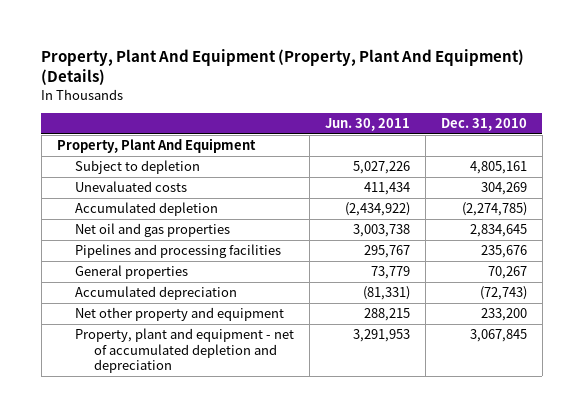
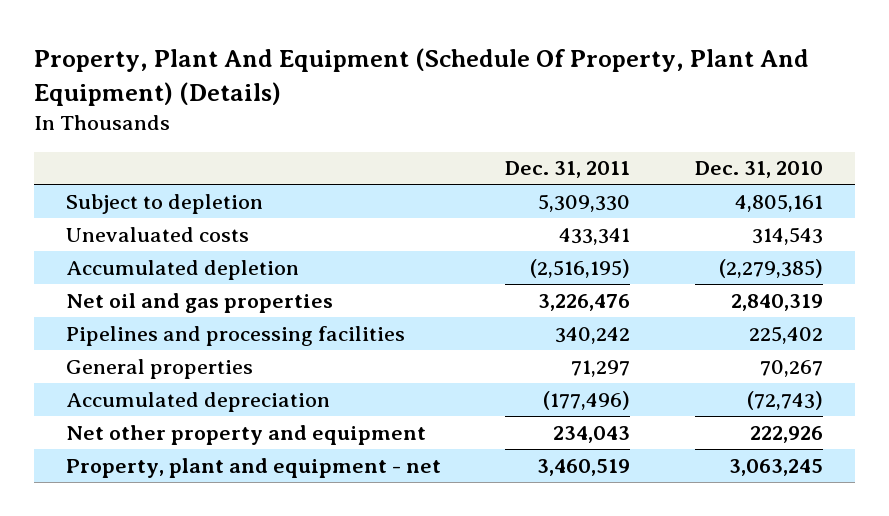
[41,48,525,86] Property, Plant And Equipment (Property, Plant And Equipment) (Details) -> [33,48,809,106] Property, Plant And Equipment (Schedule Of Property, Plant And Equipment) (Details)
[325,118,411,132] Jun. 30, 2011 -> none
none -> [505,161,631,179] Dec. 31, 2011
[56,138,256,154] Property, Plant And Equipment -> none
[481,182,528,196] 304,269 -> [751,226,823,245] 314,543
[462,202,528,217] (2,274,785) -> [718,258,823,278] (2,279,385)
[470,224,528,238] 2,834,645 -> [730,293,823,311] 2,840,319
[481,245,528,259] 235,676 -> [748,325,823,344] 225,402
[481,308,528,322] 233,200 -> [749,425,823,443] 222,926
[75,328,295,374] Property, plant and equipment - net of accumulated depletion and depreciation -> [65,457,441,478] Property, plant and equipment - net
[470,329,528,343] 3,067,845 -> [728,458,823,476] 3,063,245

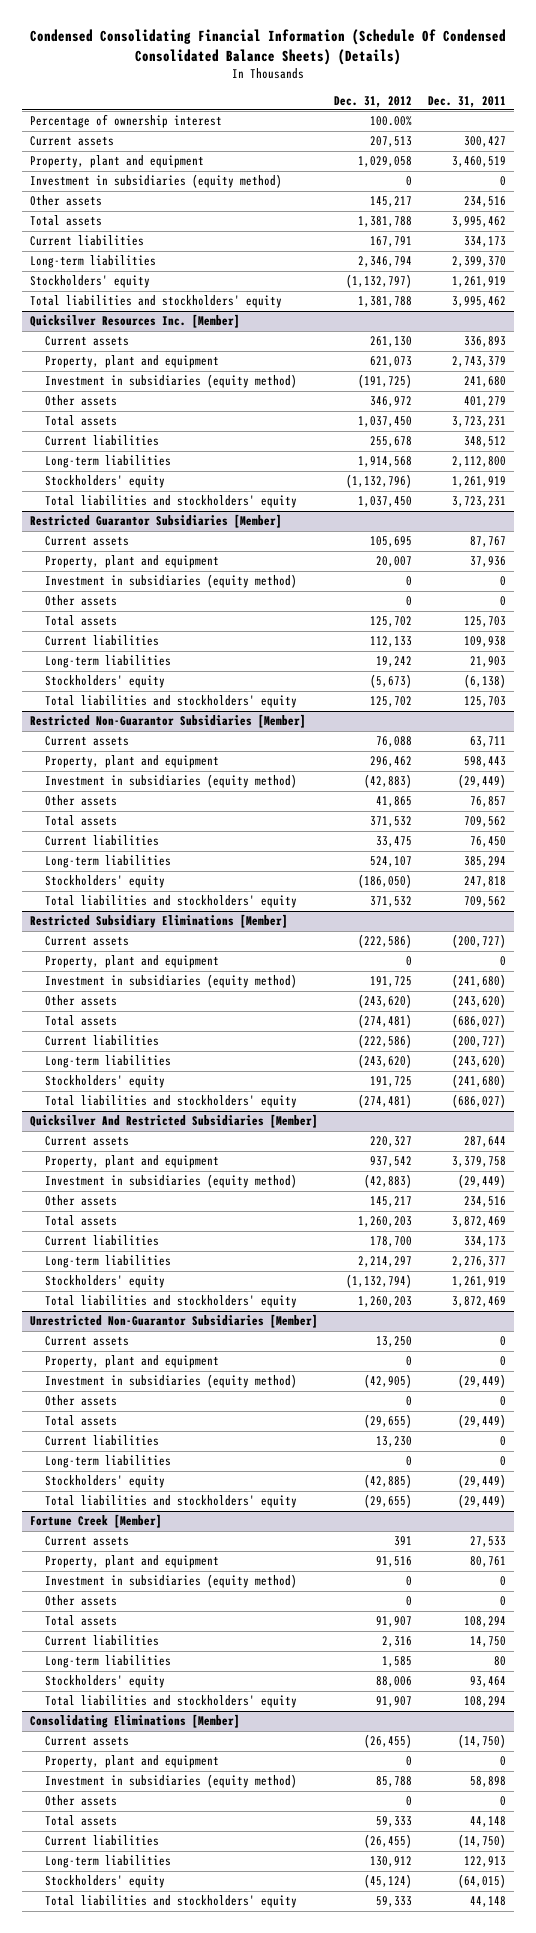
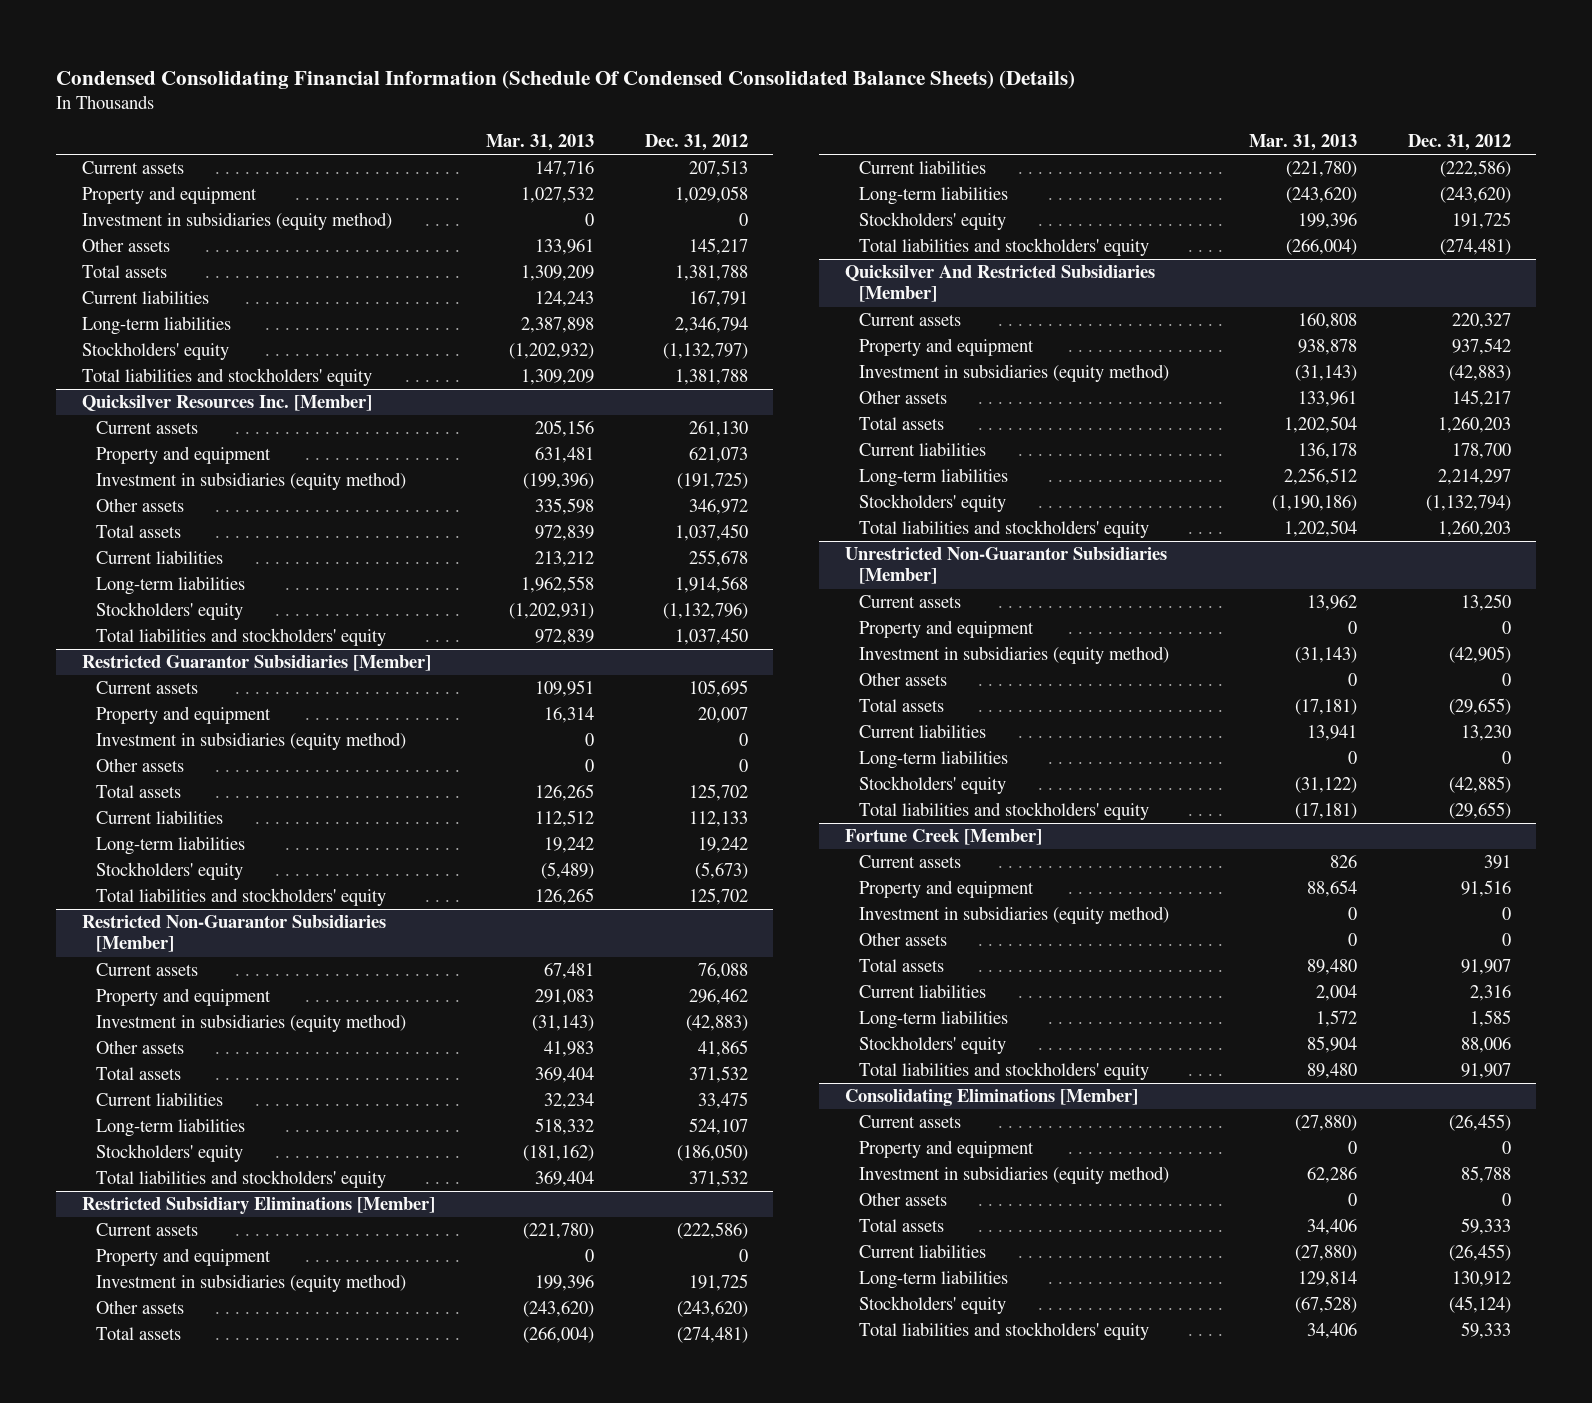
[427,95,506,108] Dec. 31, 2011 -> none
none -> [485,134,594,152] Mar. 31, 2013
[29,114,222,129] Percentage of ownership interest -> none
[29,155,204,169] Property, plant and equipment -> [81,186,257,205] Property and equipment
[44,355,219,369] Property, plant and equipment -> [95,446,271,465] Property and equipment
[44,555,219,569] Property, plant and equipment -> [95,706,271,725] Property and equipment
[44,755,219,769] Property, plant and equipment -> [95,988,271,1007] Property and equipment
[44,955,219,969] Property, plant and equipment -> [95,1248,271,1267] Property and equipment
[44,1155,219,1169] Property, plant and equipment -> [858,338,1034,357] Property and equipment
[44,1355,219,1369] Property, plant and equipment -> [858,620,1034,639] Property and equipment
[44,1555,219,1569] Property, plant and equipment -> [858,880,1034,899] Property and equipment
[44,1755,219,1769] Property, plant and equipment -> [858,1140,1034,1159] Property and equipment

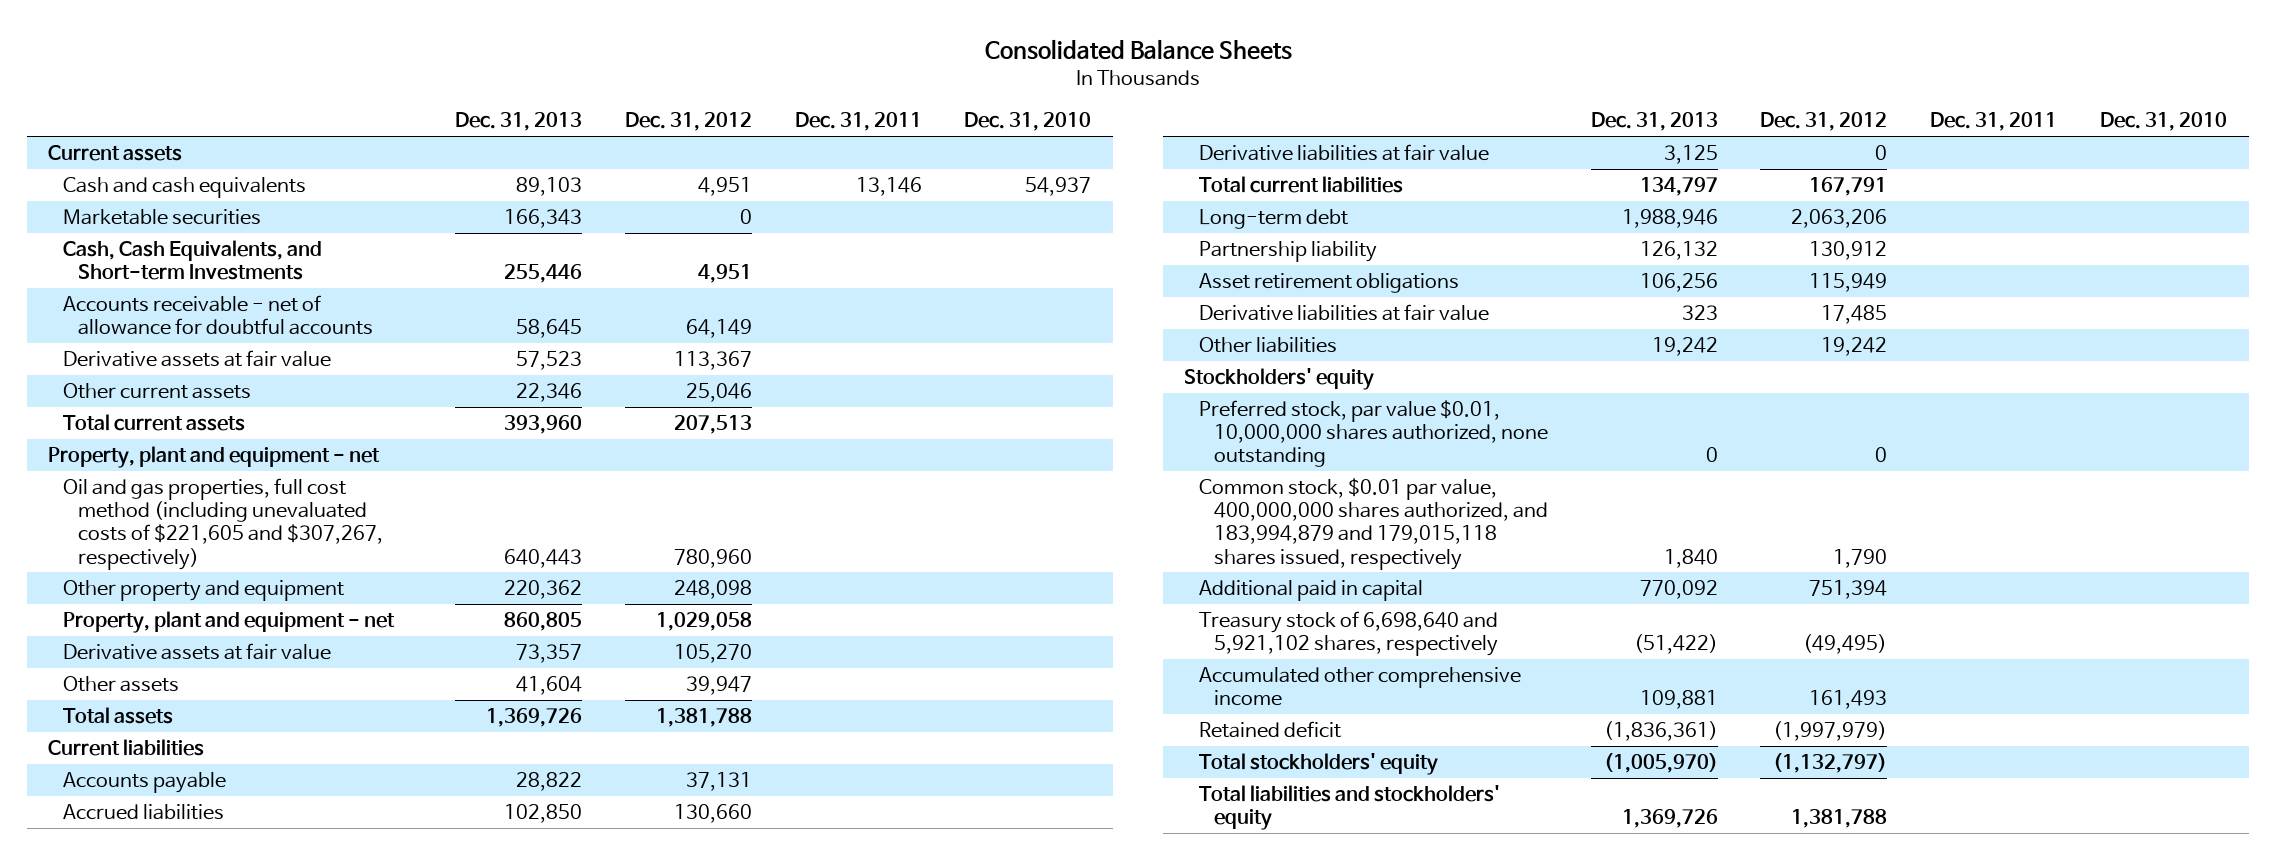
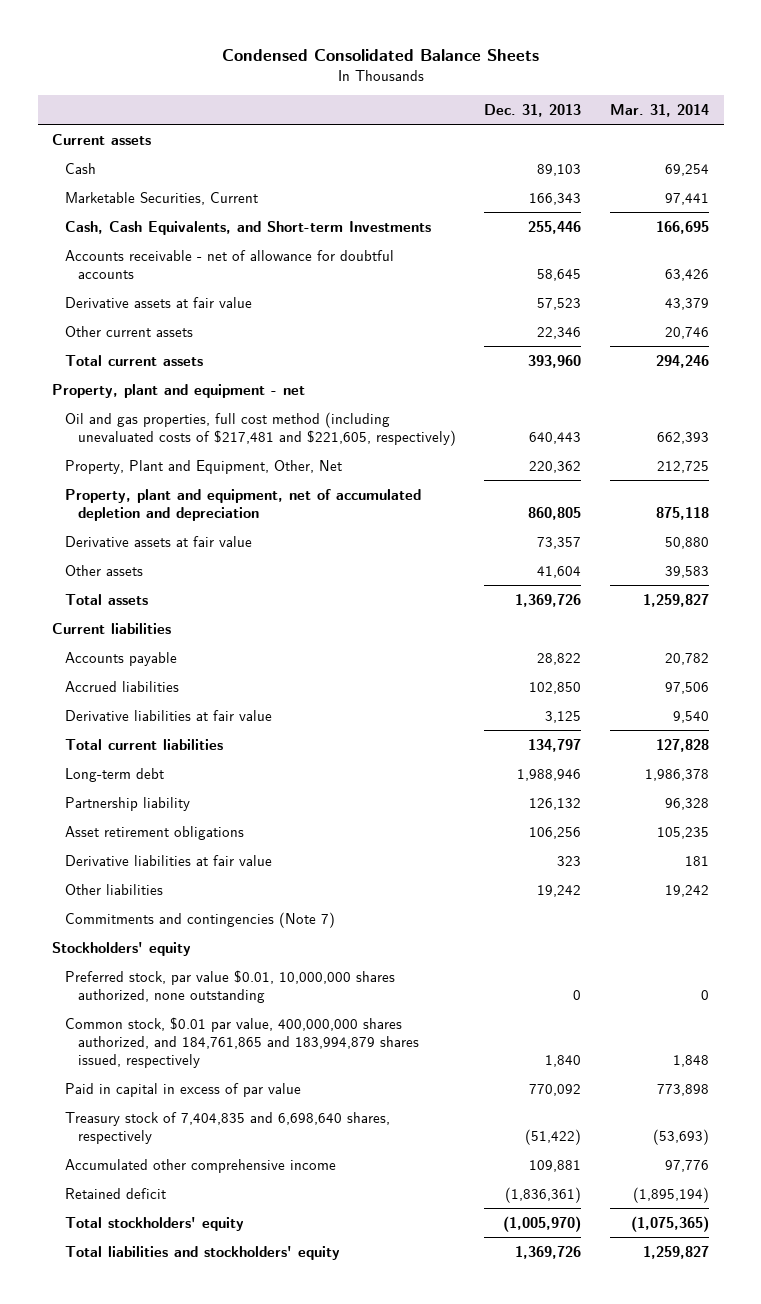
[984,38,1292,60] Consolidated Balance Sheets -> [221,48,539,61] Condensed Consolidated Balance Sheets
[624,112,752,132] Dec. 31, 2012 -> none
[794,112,922,132] Dec. 31, 2011 -> none
[964,112,1092,132] Dec. 31, 2010 -> none
none -> [610,103,710,117] Mar. 31, 2014
[63,177,307,199] Cash and cash equivalents -> [64,162,96,174] Cash
[63,209,262,226] Marketable securities -> [64,191,258,205] Marketable Securities, Current
[63,478,383,570] Oil and gas properties, full cost method (including unevaluated costs of $221,605 and $307,267, respectively) -> [64,411,456,446] Oil and gas properties, full cost method (including unevaluated costs of $217,481 and $221,605, respectively)
[63,580,345,602] Other property and equipment -> [64,459,342,474] Property, Plant and Equipment, Other, Net
[63,611,396,634] Property, plant and equipment - net -> [64,488,421,521] Property, plant and equipment, net of accumulated depletion and depreciation
none -> [64,911,335,928] Commitments and contingencies (Note 7)
[1198,478,1548,570] Common stock, $0.01 par value, 400,000,000 shares authorized, and 183,994,879 and 179,015,118 shares issued, respectively -> [64,1016,419,1068] Common stock, $0.01 par value, 400,000,000 shares authorized, and 184,761,865 and 183,994,879 shares issued, respectively
[1198,580,1423,602] Additional paid in capital -> [64,1082,301,1097] Paid in capital in excess of par value
[1198,611,1498,657] Treasury stock of 6,698,640 and 5,921,102 shares, respectively -> [64,1111,390,1144] Treasury stock of 7,404,835 and 6,698,640 shares, respectively

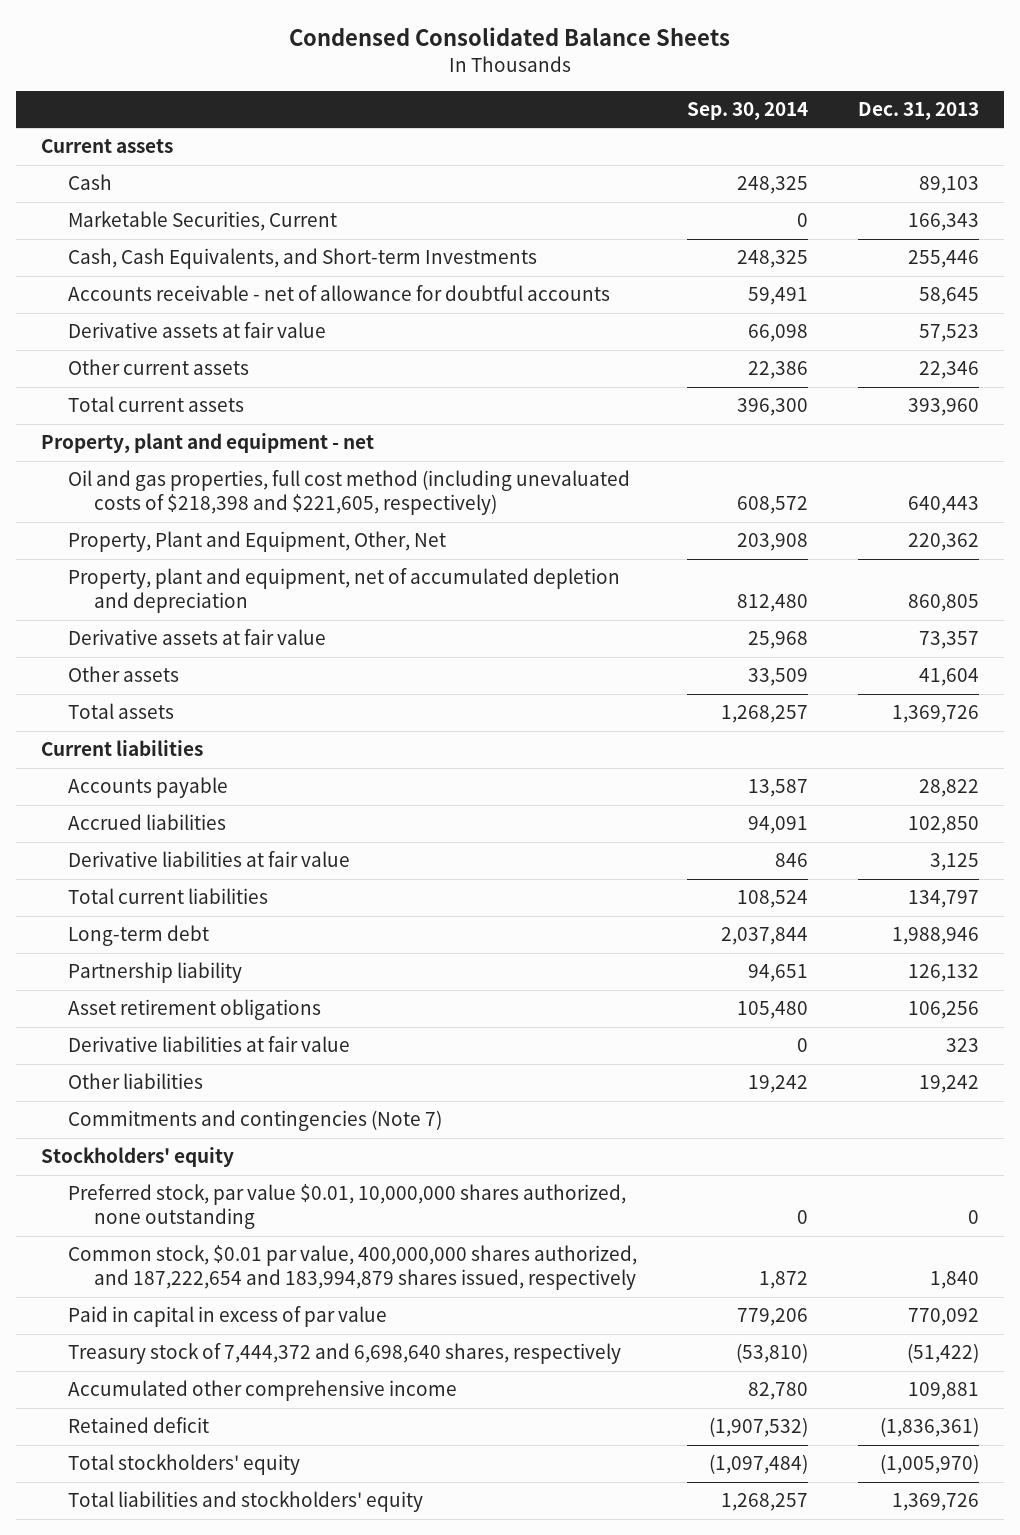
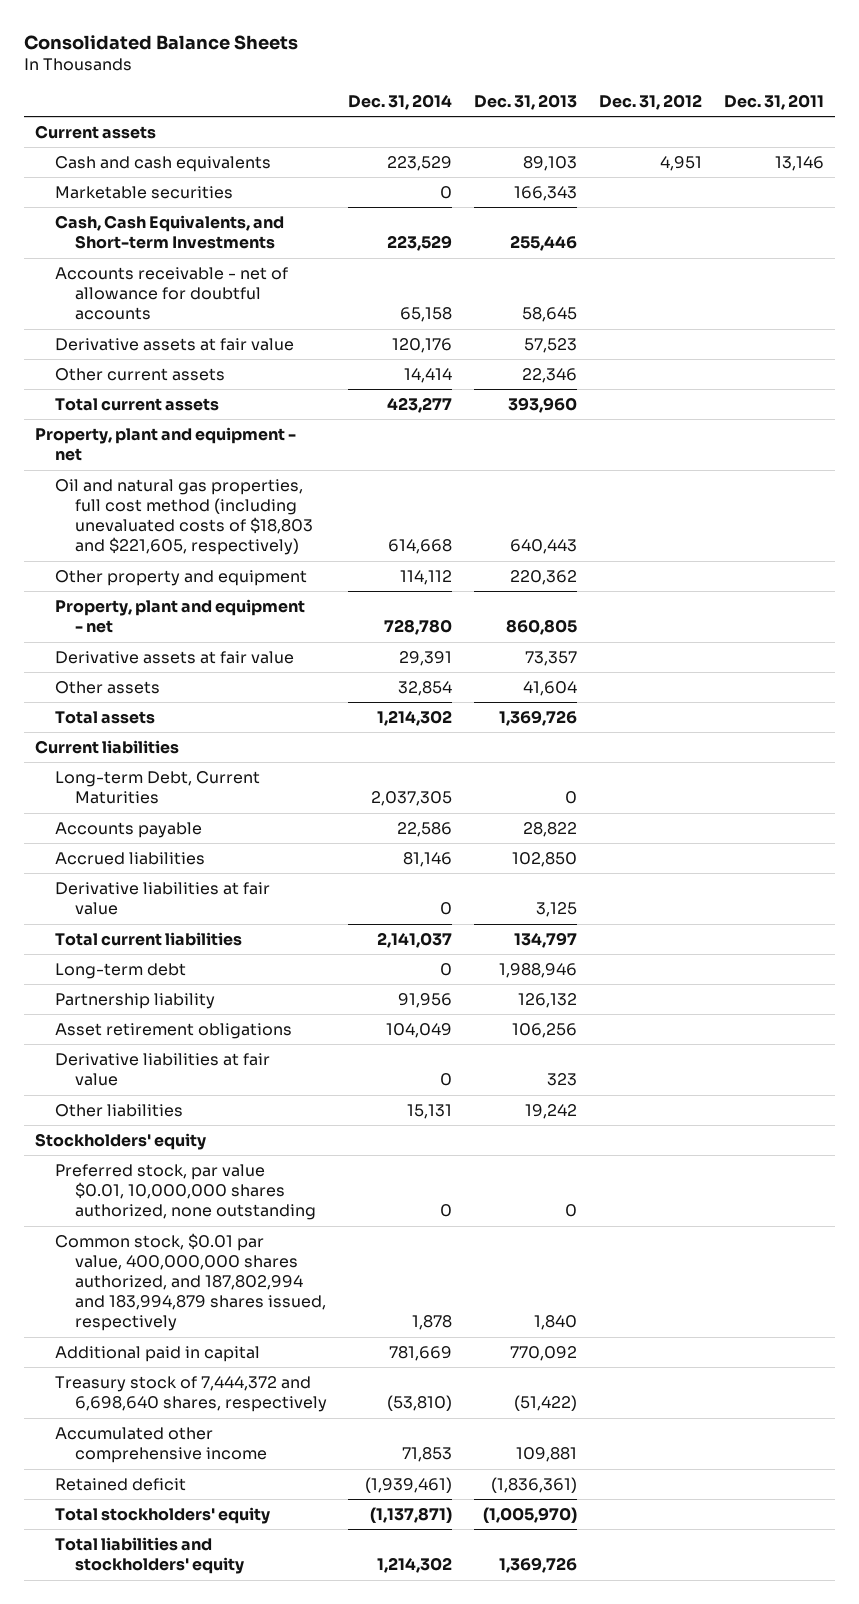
[288,26,730,46] Condensed Consolidated Balance Sheets -> [24,34,299,50] Consolidated Balance Sheets
[686,101,808,120] Sep. 30, 2014 -> none
none -> [348,93,453,110] Dec. 31, 2014
none -> [599,93,703,110] Dec. 31, 2012
none -> [724,93,825,110] Dec. 31, 2011
[67,174,112,191] Cash -> [54,155,271,172] Cash and cash equivalents
[67,211,337,232] Marketable Securities, Current -> [54,185,233,199] Marketable securities
[67,470,630,516] Oil and gas properties, full cost method (including unevaluated costs of $218,398 and $221,605, respectively) -> [54,478,313,556] Oil and natural gas properties, full cost method (including unevaluated costs of $18,803 and $221,605, respectively)
[67,531,446,553] Property, Plant and Equipment, Other, Net -> [54,569,307,586] Other property and equipment
[67,568,620,614] Property, plant and equipment, net of accumulated depletion and depreciation -> [54,598,305,634] Property, plant and equipment - net
none -> [54,770,260,805] Long-term Debt, Current Maturities
[67,1110,442,1132] Commitments and contingencies (Note 7) -> none
[67,1245,637,1291] Common stock, $0.01 par value, 400,000,000 shares authorized, and 187,222,654 and 183,994,879 shares issued, respectively -> [54,1232,326,1332] Common stock, $0.01 par value, 400,000,000 shares authorized, and 187,802,994 and 183,994,879 shares issued, respectively
[67,1306,387,1328] Paid in capital in excess of par value -> [54,1345,260,1362] Additional paid in capital

